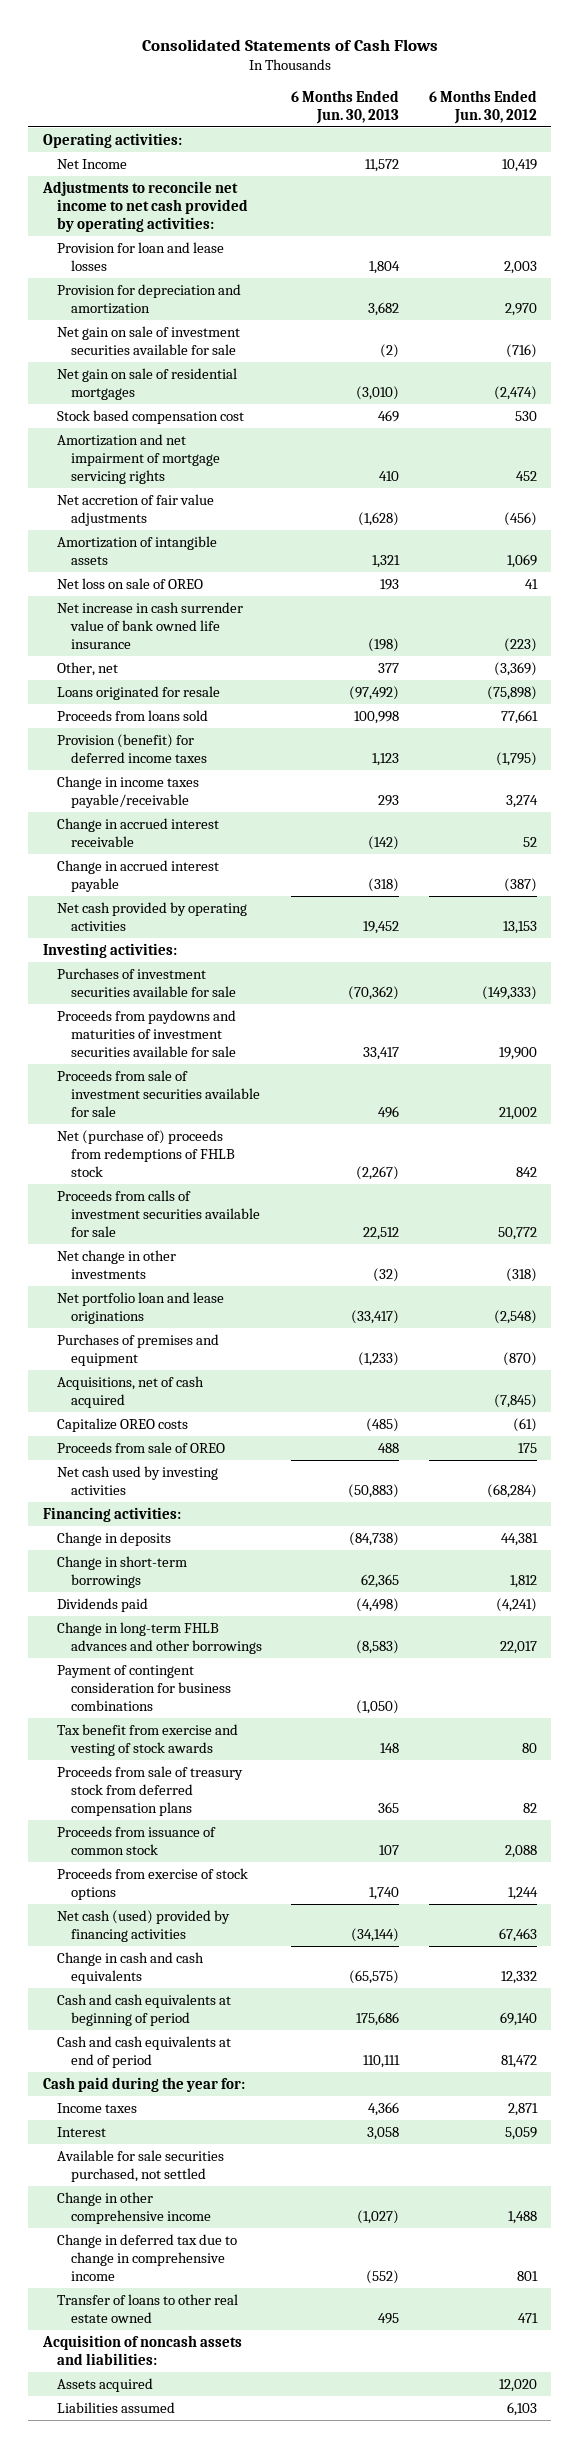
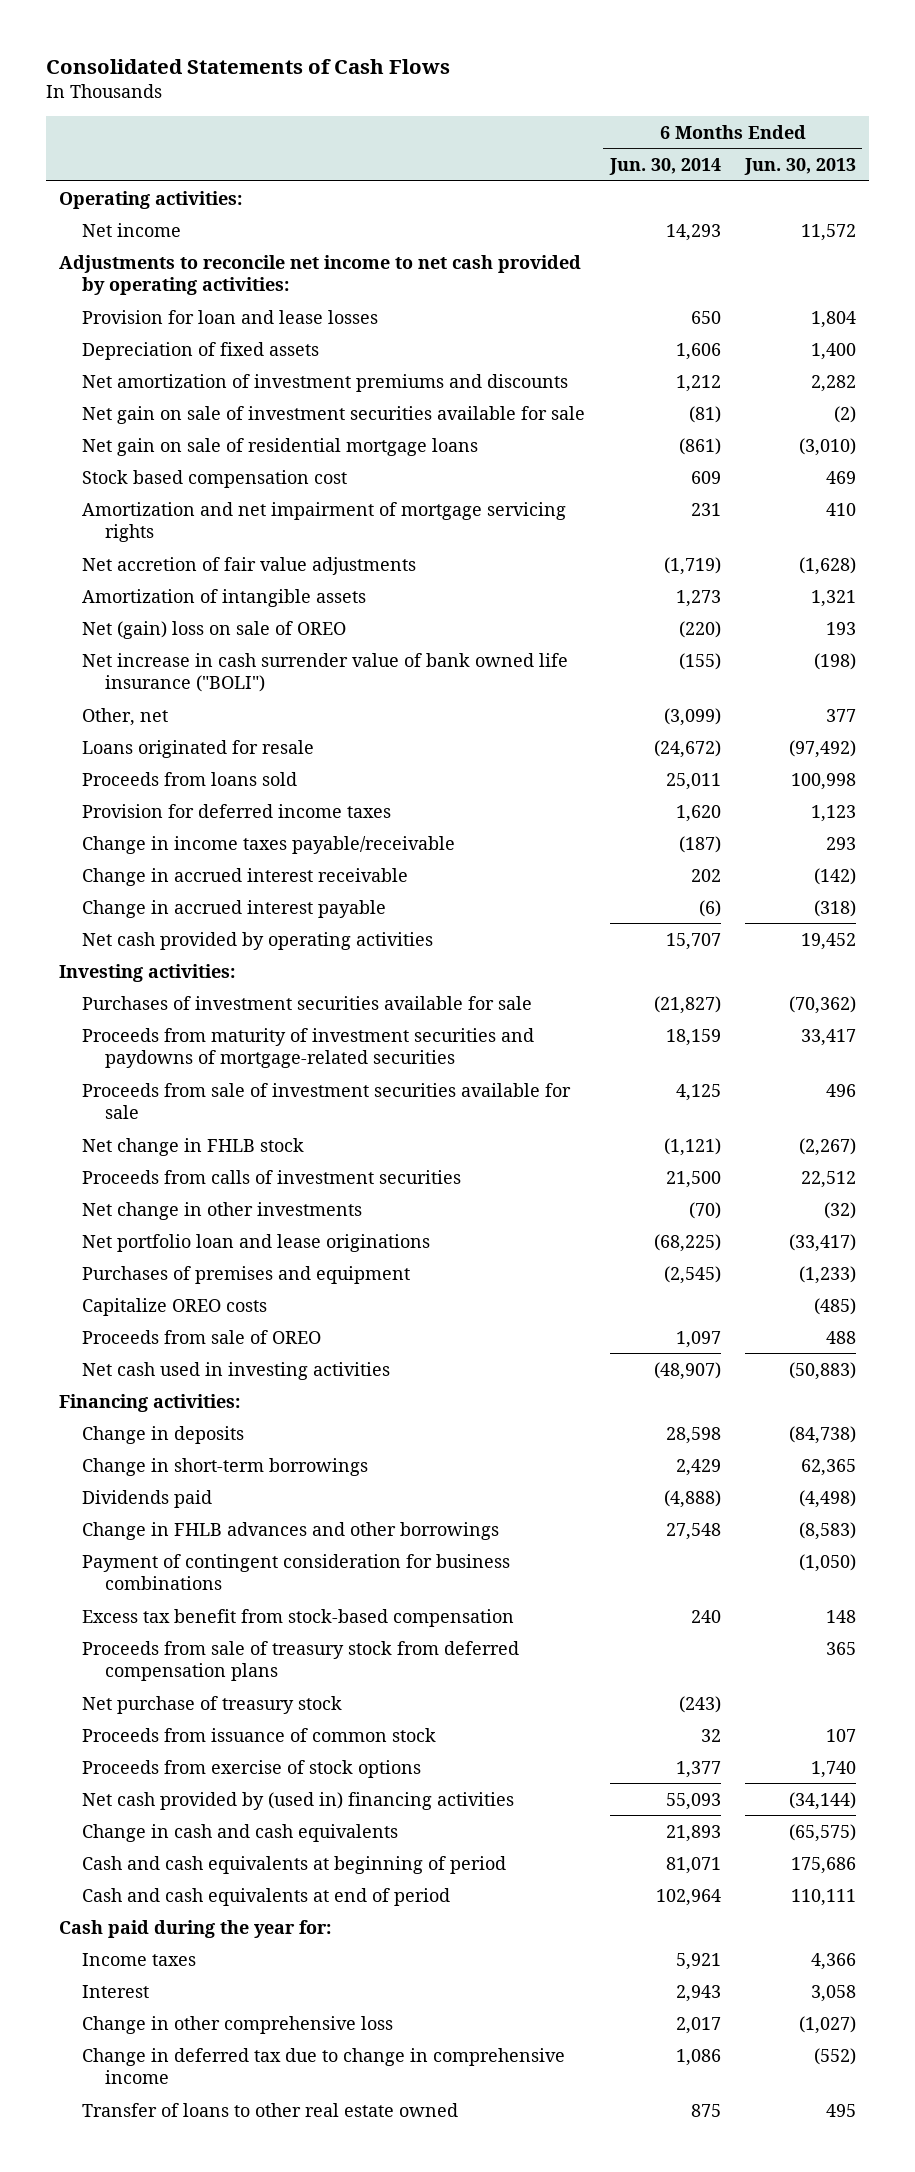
[428,90,537,124] 6 Months Ended Jun. 30, 2012 -> none
none -> [608,158,721,176] Jun. 30, 2014
[56,159,127,170] Net Income -> [81,222,181,237] Net income
[56,284,241,314] Provision for depreciation and amortization -> none
none -> [81,341,319,360] Depreciation of fixed assets
none -> [81,373,568,392] Net amortization of investment premiums and discounts
[56,368,237,400] Net gain on sale of residential mortgages -> [81,437,478,456] Net gain on sale of residential mortgage loans
[56,578,203,590] Net loss on sale of OREO -> [81,620,346,639] Net (gain) loss on sale of OREO
[56,602,243,649] Net increase in cash surrender value of bank owned life insurance -> [81,652,568,693] Net increase in cash surrender value of bank owned life insurance ("BOLI")
[56,734,207,763] Provision (benefit) for deferred income taxes -> [81,803,391,818] Provision for deferred income taxes
[56,1010,236,1057] Proceeds from paydowns and maturities of investment securities available for sale -> [81,1027,534,1069] Proceeds from maturity of investment securities and paydowns of mortgage-related securities
[56,1130,235,1177] Net (purchase of) proceeds from redemptions of FHLB stock -> [81,1137,304,1156] Net change in FHLB stock
[56,1190,260,1237] Proceeds from calls of investment securities available for sale -> [81,1169,461,1184] Proceeds from calls of investment securities
[56,1376,204,1408] Acquisitions, net of cash acquired -> none
[56,1466,218,1495] Net cash used by investing activities -> [81,1361,390,1380] Net cash used in investing activities
[56,1622,262,1654] Change in long-term FHLB advances and other borrowings -> [81,1521,499,1540] Change in FHLB advances and other borrowings
[56,1724,238,1756] Tax benefit from exercise and vesting of stock awards -> [81,1608,514,1627] Excess tax benefit from stock-based compensation
none -> [81,1695,342,1714] Net purchase of treasury stock
[56,1910,230,1942] Net cash (used) provided by financing activities -> [81,1791,514,1810] Net cash provided by (used in) financing activities
[56,2150,224,2182] Available for sale securities purchased, not settled -> none
[56,2192,211,2224] Change in other comprehensive income -> [81,2015,393,2034] Change in other comprehensive loss
[41,2335,242,2365] Acquisition of noncash assets and liabilities: -> none
[56,2378,153,2393] Assets acquired -> none
[56,2402,175,2414] Liabilities assumed -> none

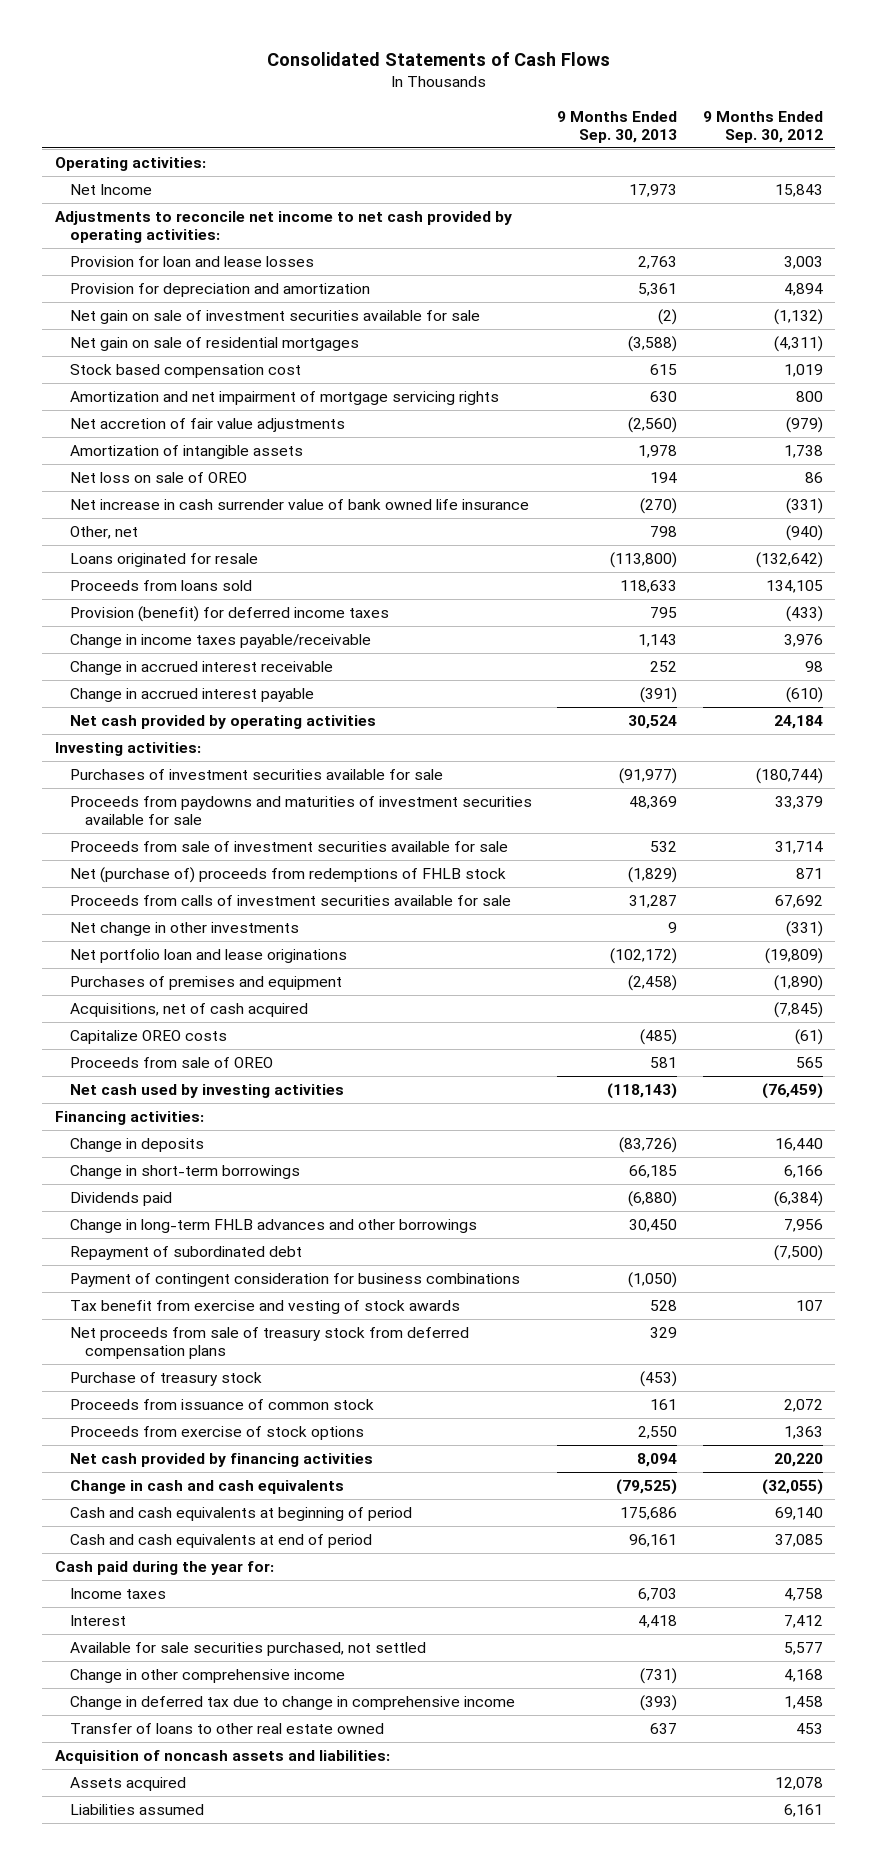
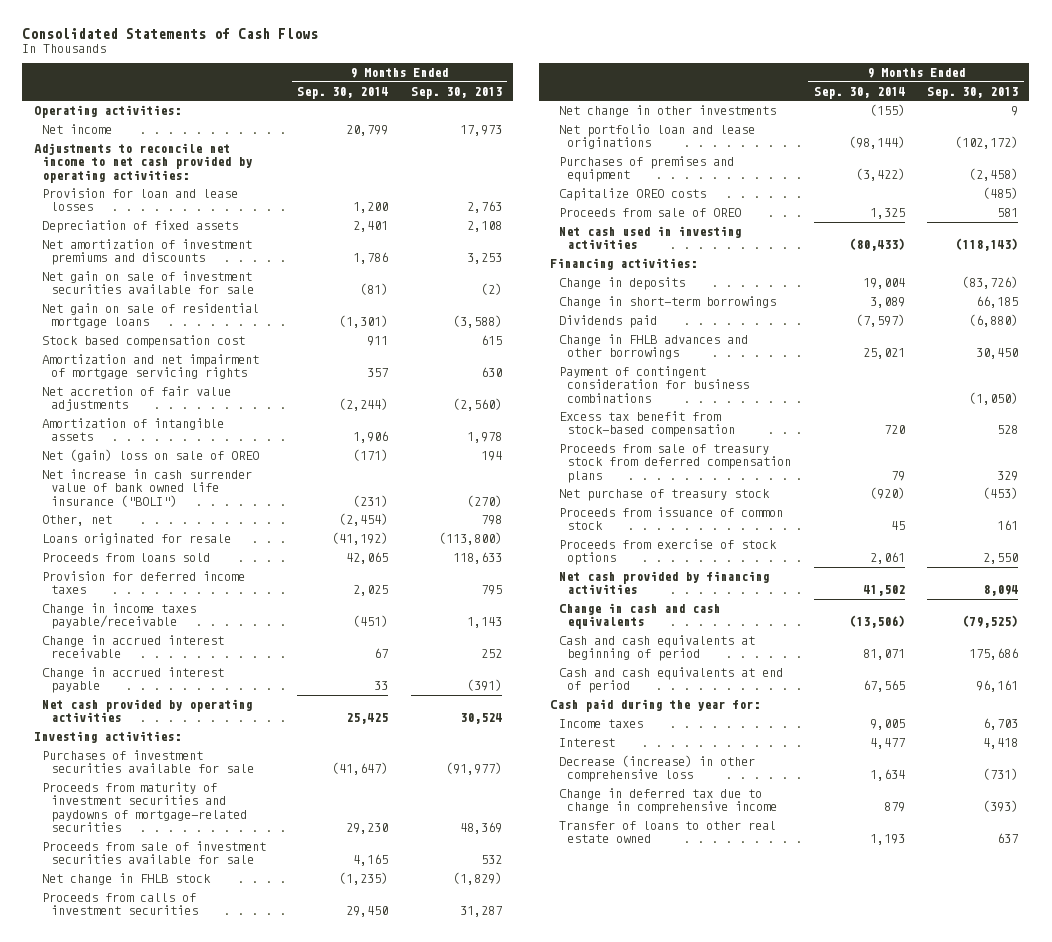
[702,110,823,143] 9 Months Ended Sep. 30, 2012 -> none
none -> [297,86,389,99] Sep. 30, 2014
[70,183,153,195] Net Income -> [42,124,113,135] Net income
[70,282,371,297] Provision for depreciation and amortization -> none
none -> [42,220,239,234] Depreciation of fixed assets
none -> [42,239,253,266] Net amortization of investment premiums and discounts
[70,336,360,351] Net gain on sale of residential mortgages -> [42,303,260,329] Net gain on sale of residential mortgage loans
[70,471,248,483] Net loss on sale of OREO -> [42,449,260,463] Net (gain) loss on sale of OREO
[70,498,530,510] Net increase in cash surrender value of bank owned life insurance -> [42,469,253,507] Net increase in cash surrender value of bank owned life insurance ("BOLI")
[70,605,390,622] Provision (benefit) for deferred income taxes -> [42,571,246,595] Provision for deferred income taxes
[70,795,533,825] Proceeds from paydowns and maturities of investment securities available for sale -> [42,782,247,833] Proceeds from maturity of investment securities and paydowns of mortgage-related securities
[70,866,507,883] Net (purchase of) proceeds from redemptions of FHLB stock -> [42,873,212,886] Net change in FHLB stock
[70,894,512,906] Proceeds from calls of investment securities available for sale -> [42,893,198,916] Proceeds from calls of investment securities
[70,1002,309,1017] Acquisitions, net of cash acquired -> none
[70,1083,345,1098] Net cash used by investing activities -> [558,226,741,250] Net cash used in investing activities
[70,1245,303,1260] Repayment of subordinated debt -> none
[70,1218,478,1233] Change in long-term FHLB advances and other borrowings -> [558,334,748,360] Change in FHLB advances and other borrowings
[70,1299,461,1314] Tax benefit from exercise and vesting of stock awards -> [558,411,736,438] Excess tax benefit from stock-based compensation
[70,1326,470,1359] Net proceeds from sale of treasury stock from deferred compensation plans -> [558,444,792,483] Proceeds from sale of treasury stock from deferred compensation plans
[70,1371,263,1386] Purchase of treasury stock -> [558,489,770,502] Net purchase of treasury stock
[70,1641,427,1656] Available for sale securities purchased, not settled -> none
[70,1668,346,1683] Change in other comprehensive income -> [558,755,755,783] Decrease (increase) in other comprehensive loss
[54,1749,390,1764] Acquisition of noncash assets and liabilities: -> none
[70,1776,187,1791] Assets acquired -> none
[70,1803,205,1815] Liabilities assumed -> none

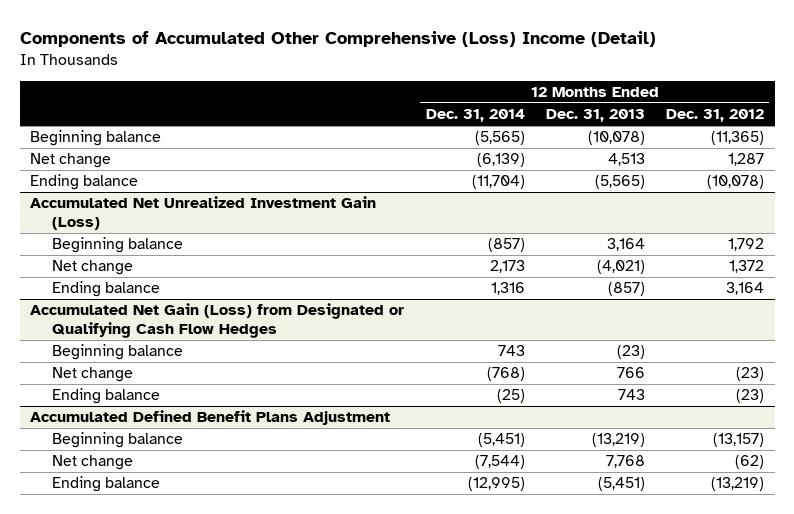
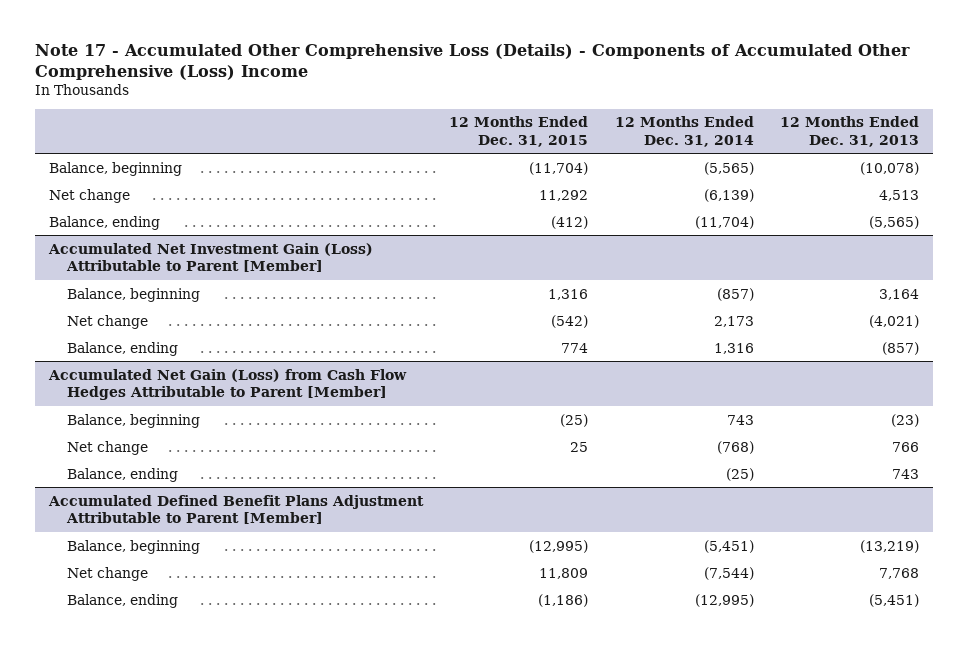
[19,30,656,47] Components of Accumulated Other Comprehensive (Loss) Income (Detail) -> [35,44,911,81] Note 17 - Accumulated Other Comprehensive Loss (Details) - Components of Accumulated Other Comprehensive (Loss) Income
[666,109,765,123] Dec. 31, 2012 -> none
none -> [449,116,589,147] 12 Months Ended Dec. 31, 2015
[30,130,162,147] Beginning balance -> [48,161,182,176] Balance, beginning
[30,174,139,191] Ending balance -> [48,215,160,230] Balance, ending
[30,196,377,230] Accumulated Net Unrealized Investment Gain (Loss) -> [47,242,373,272] Accumulated Net Investment Gain (Loss) Attributable to Parent [Member]
[52,237,184,254] Beginning balance -> [66,287,200,302] Balance, beginning
[52,281,161,298] Ending balance -> [66,341,178,356] Balance, ending
[30,303,405,338] Accumulated Net Gain (Loss) from Designated or Qualifying Cash Flow Hedges -> [47,368,407,400] Accumulated Net Gain (Loss) from Cash Flow Hedges Attributable to Parent [Member]
[52,344,184,361] Beginning balance -> [66,413,200,428] Balance, beginning
[52,388,161,405] Ending balance -> [66,467,178,482] Balance, ending
[30,410,391,426] Accumulated Defined Benefit Plans Adjustment -> [47,494,424,524] Accumulated Defined Benefit Plans Adjustment Attributable to Parent [Member]
[52,432,184,449] Beginning balance -> [66,539,200,554] Balance, beginning
[52,476,161,493] Ending balance -> [66,593,178,608] Balance, ending

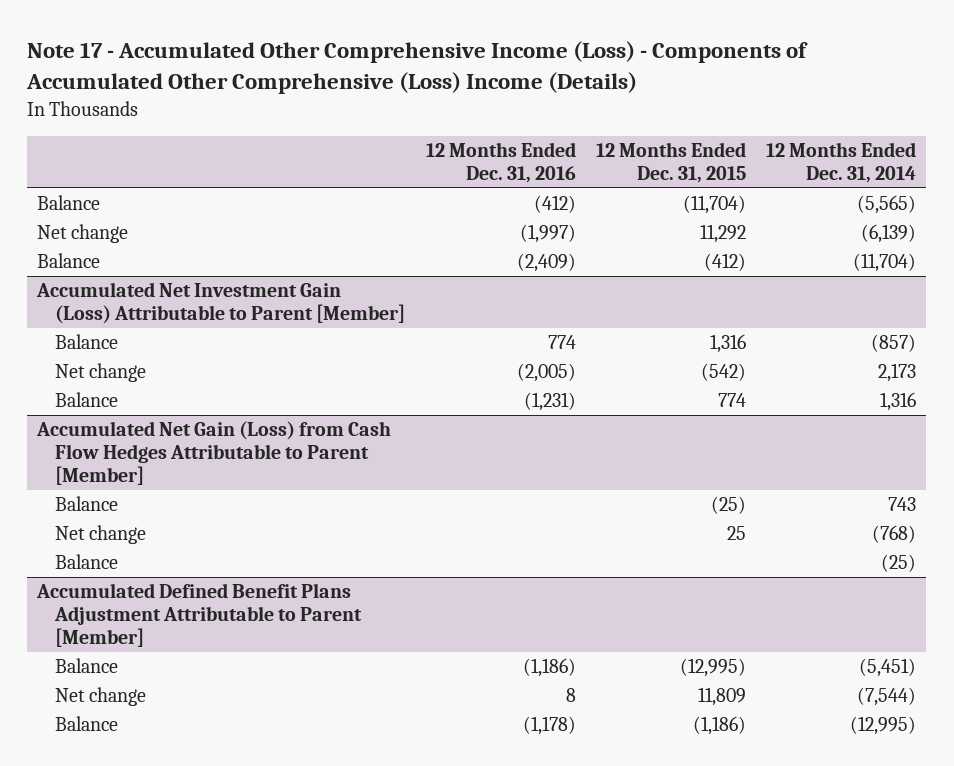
[35,44,911,81] Note 17 - Accumulated Other Comprehensive Loss (Details) - Components of Accumulated Other Comprehensive (Loss) Income -> [26,41,809,95] Note 17 - Accumulated Other Comprehensive Income (Loss) - Components of Accumulated Other Comprehensive (Loss) Income (Details)
[780,116,920,147] 12 Months Ended Dec. 31, 2013 -> none
none -> [425,142,576,183] 12 Months Ended Dec. 31, 2016
[48,161,182,176] Balance, beginning -> [37,195,101,211] Balance
[48,215,160,230] Balance, ending -> [37,253,101,269] Balance
[66,287,200,302] Balance, beginning -> [55,334,119,350] Balance
[66,341,178,356] Balance, ending -> [55,392,119,408] Balance
[66,413,200,428] Balance, beginning -> [55,496,119,512] Balance
[66,467,178,482] Balance, ending -> [55,554,119,570] Balance
[66,539,200,554] Balance, beginning -> [55,658,119,674] Balance
[66,593,178,608] Balance, ending -> [55,716,119,732] Balance

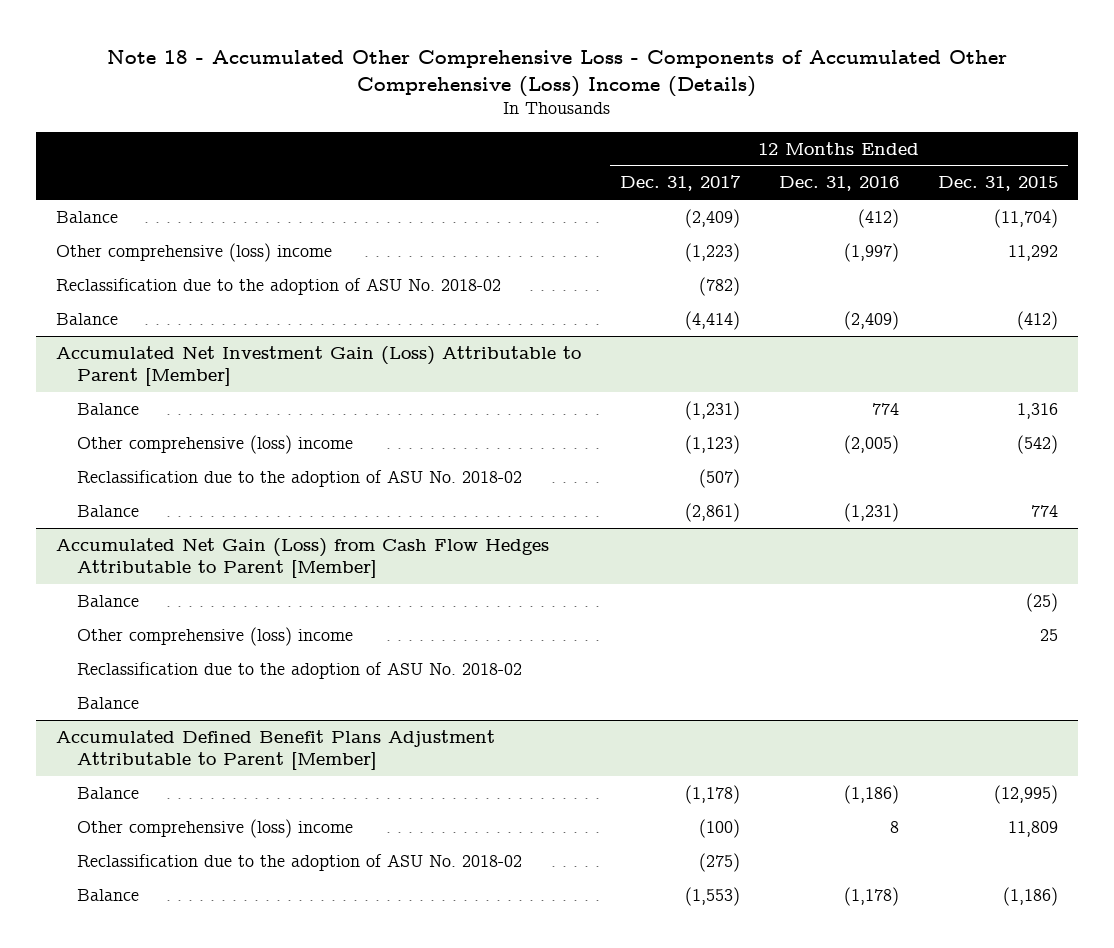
[26,41,809,95] Note 17 - Accumulated Other Comprehensive Income (Loss) - Components of Accumulated Other Comprehensive (Loss) Income (Details) -> [107,49,1008,97] Note 18 - Accumulated Other Comprehensive Loss - Components of Accumulated Other Comprehensive (Loss) Income (Details)
[766,142,917,183] 12 Months Ended Dec. 31, 2014 -> none
none -> [620,175,742,192] Dec. 31, 2017
[37,224,129,244] Net change -> [55,242,332,262] Other comprehensive (loss) income
none -> [55,277,501,295] Reclassification due to the adoption of ASU No. 2018-02
[55,363,147,383] Net change -> [76,434,353,454] Other comprehensive (loss) income
none -> [76,469,522,487] Reclassification due to the adoption of ASU No. 2018-02
[55,525,147,545] Net change -> none
none -> [76,626,353,646] Other comprehensive (loss) income
none -> [76,661,522,679] Reclassification due to the adoption of ASU No. 2018-02
[55,687,147,707] Net change -> [76,818,353,838] Other comprehensive (loss) income
none -> [76,853,522,871] Reclassification due to the adoption of ASU No. 2018-02

